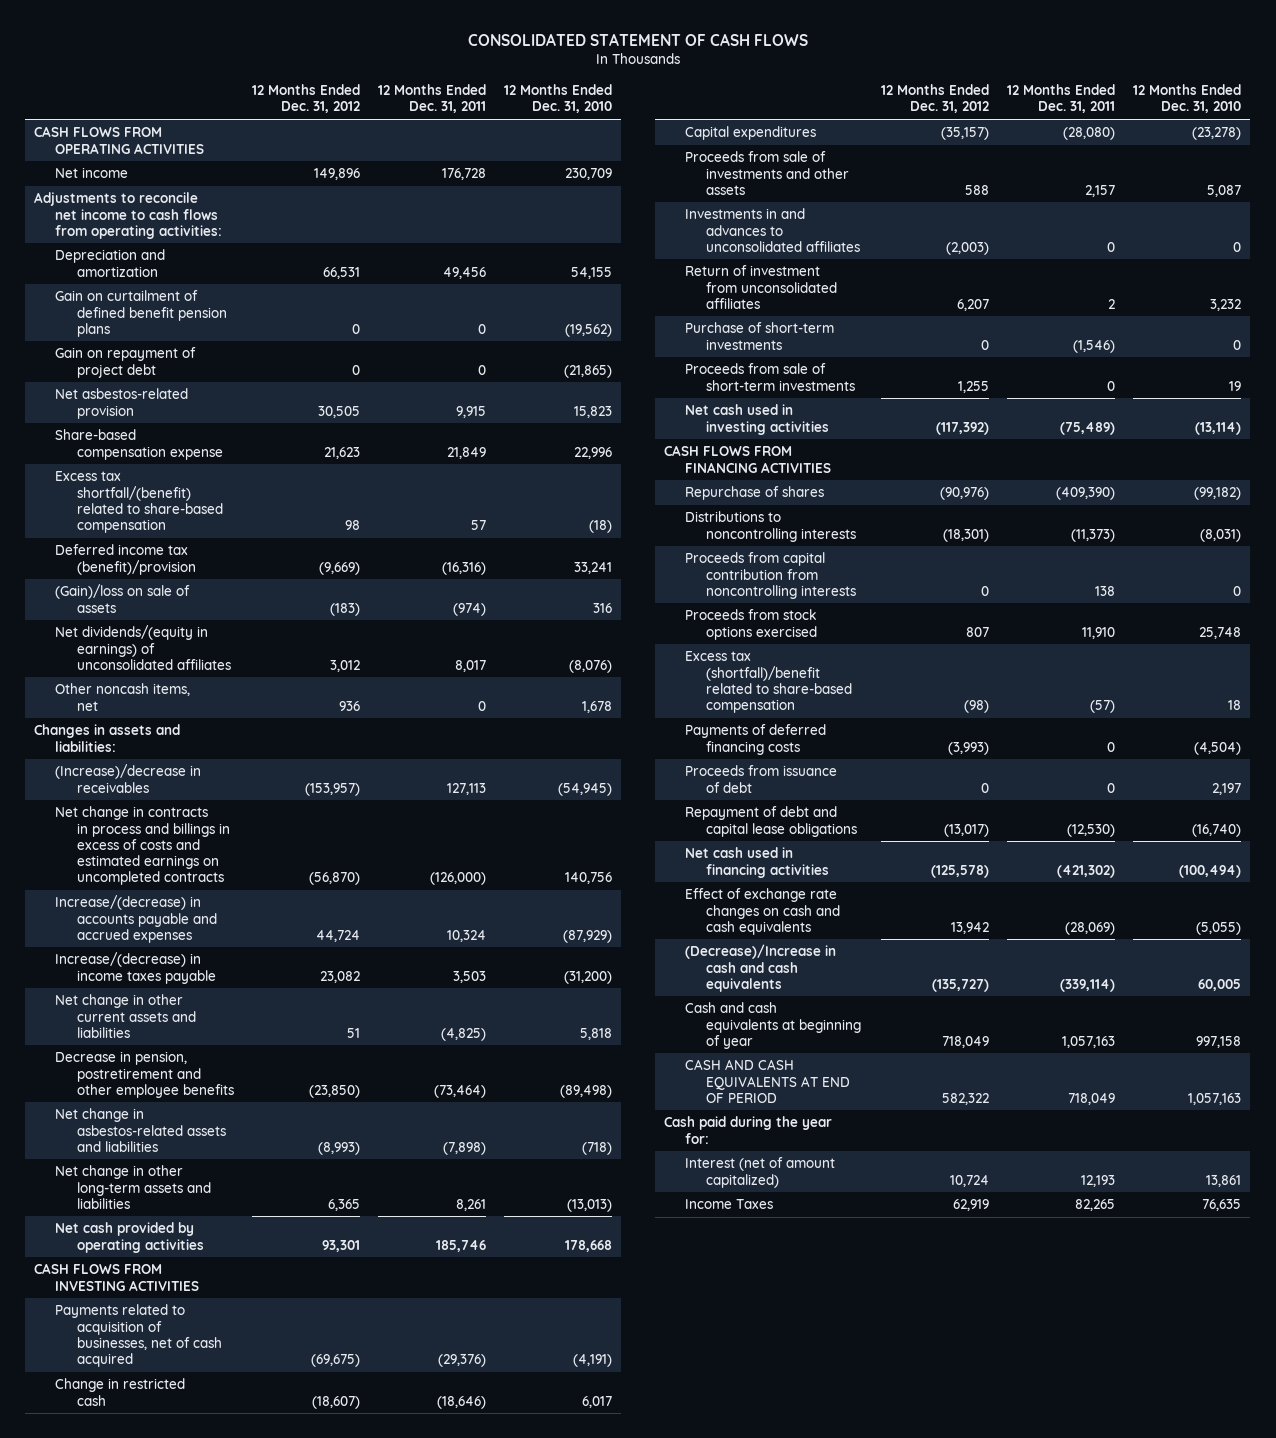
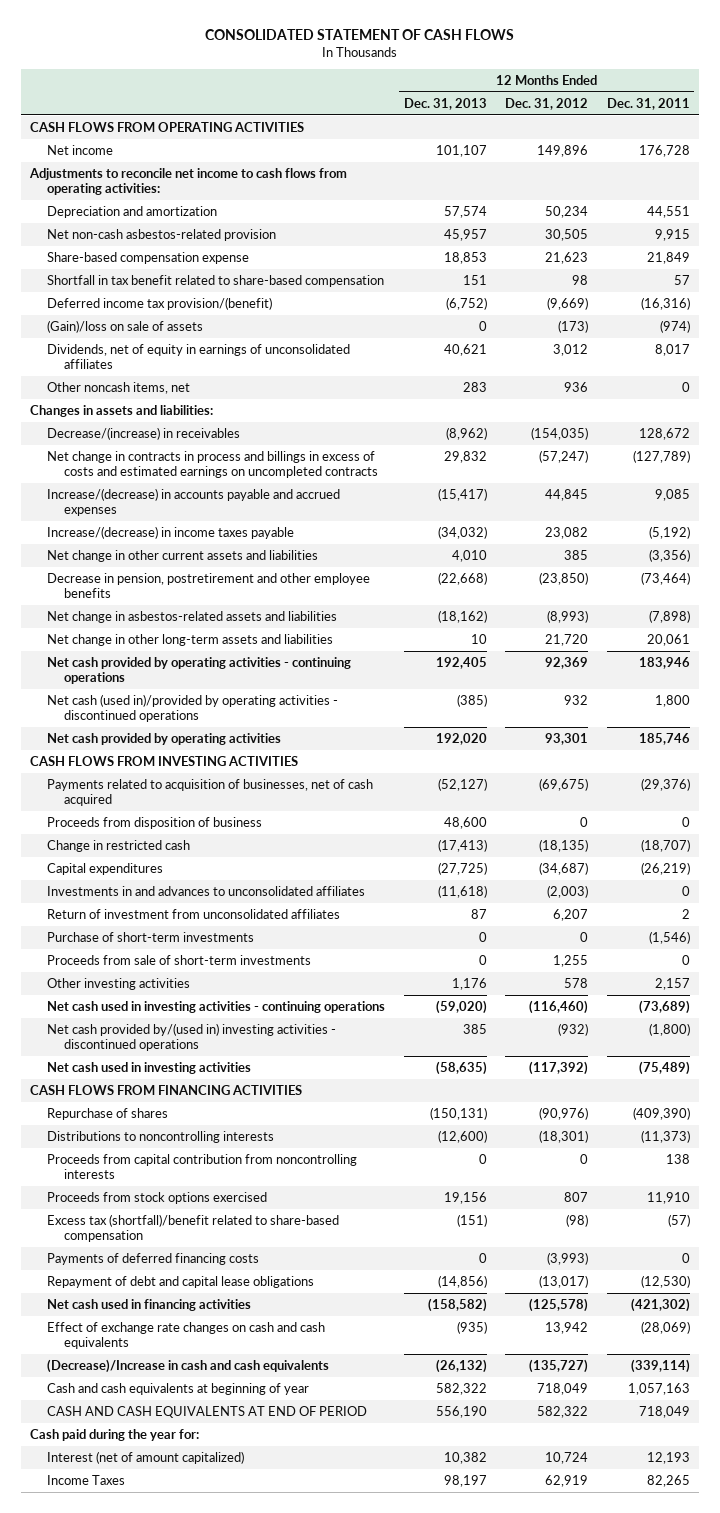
[503,84,612,114] 12 Months Ended Dec. 31, 2010 -> none
none -> [403,97,487,110] Dec. 31, 2013
[55,290,227,337] Gain on curtailment of defined benefit pension plans -> none
[55,347,197,378] Gain on repayment of project debt -> none
[322,266,360,279] 66,531 -> [545,205,589,218] 50,234
[442,266,486,279] 49,456 -> [646,205,690,218] 44,551
[55,388,189,419] Net asbestos-related provision -> [47,228,277,241] Net non-cash asbestos-related provision
[55,471,223,533] Excess tax shortfall/(benefit) related to share-based compensation -> [47,274,385,287] Shortfall in tax benefit related to share-based compensation
[55,544,196,575] Deferred income tax (benefit)/provision -> [47,296,273,310] Deferred income tax provision/(benefit)
[329,602,360,616] (183) -> [558,319,589,333] (173)
[55,625,231,670] Net dividends/(equity in earnings) of unconsolidated affiliates -> [47,343,351,370] Dividends, net of equity in earnings of unconsolidated affiliates
[55,764,202,793] (Increase)/decrease in receivables -> [47,426,241,440] Decrease/(increase) in receivables
[304,782,360,796] (153,957) -> [531,426,589,440] (154,035)
[446,782,486,795] 127,113 -> [638,427,690,440] 128,672
[308,871,360,885] (56,870) -> [539,449,589,463] (57,247)
[429,871,486,885] (126,000) -> [632,449,690,463] (127,789)
[315,929,360,942] 44,724 -> [545,488,589,501] 44,845
[446,929,486,942] 10,324 -> [654,488,690,501] 9,085
[452,970,486,983] 3,503 -> [648,525,690,539] (5,192)
[346,1027,360,1038] 51 -> [564,549,589,560] 385
[440,1027,486,1041] (4,825) -> [648,548,690,562] (3,356)
[327,1198,360,1211] 6,365 -> [545,633,589,646] 21,720
[455,1198,486,1211] 8,261 -> [646,633,690,646] 20,061
none -> [47,656,352,685] Net cash provided by operating activities - continuing operations
none -> [47,693,339,723] Net cash (used in)/provided by operating activities - discontinued operations
[684,151,849,195] Proceeds from sale of investments and other assets -> none
none -> [47,816,263,829] Proceeds from disposition of business
[311,1395,360,1409] (18,607) -> [539,838,589,852] (18,135)
[436,1395,486,1409] (18,646) -> [640,838,690,852] (18,707)
[941,127,990,141] (35,157) -> [539,861,589,875] (34,687)
[1063,127,1116,141] (28,080) -> [640,861,690,875] (26,219)
none -> [47,977,191,990] Other investing activities
none -> [47,1000,386,1013] Net cash used in investing activities - continuing operations
none -> [47,1022,337,1052] Net cash provided by/(used in) investing activities - discontinued operations
[684,765,837,793] Proceeds from issuance of debt -> none

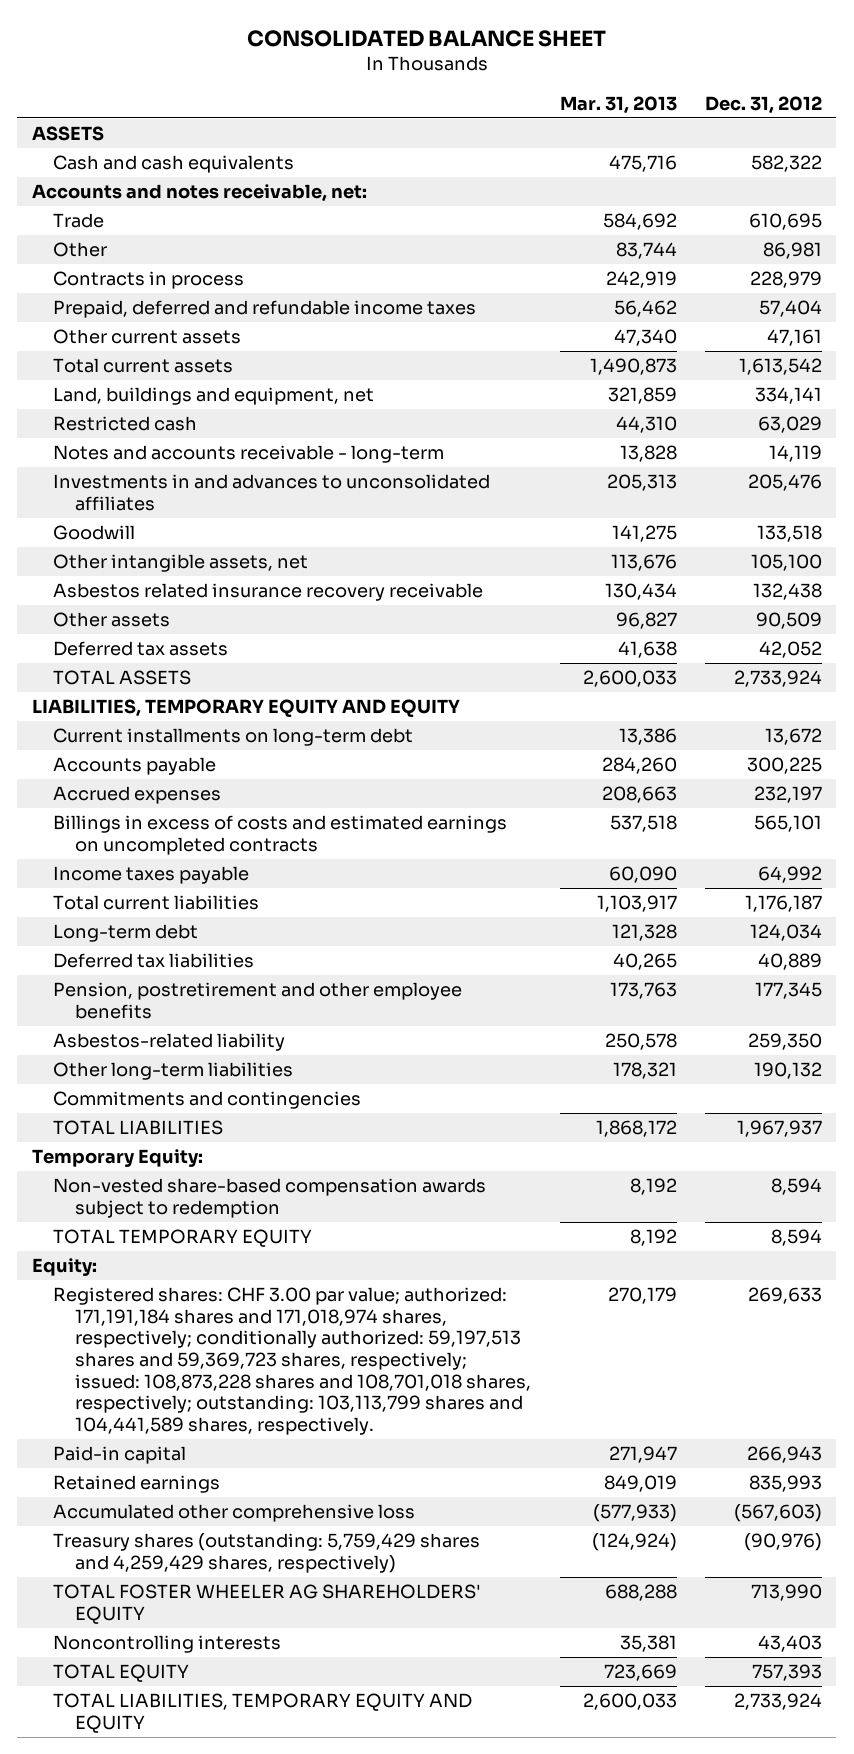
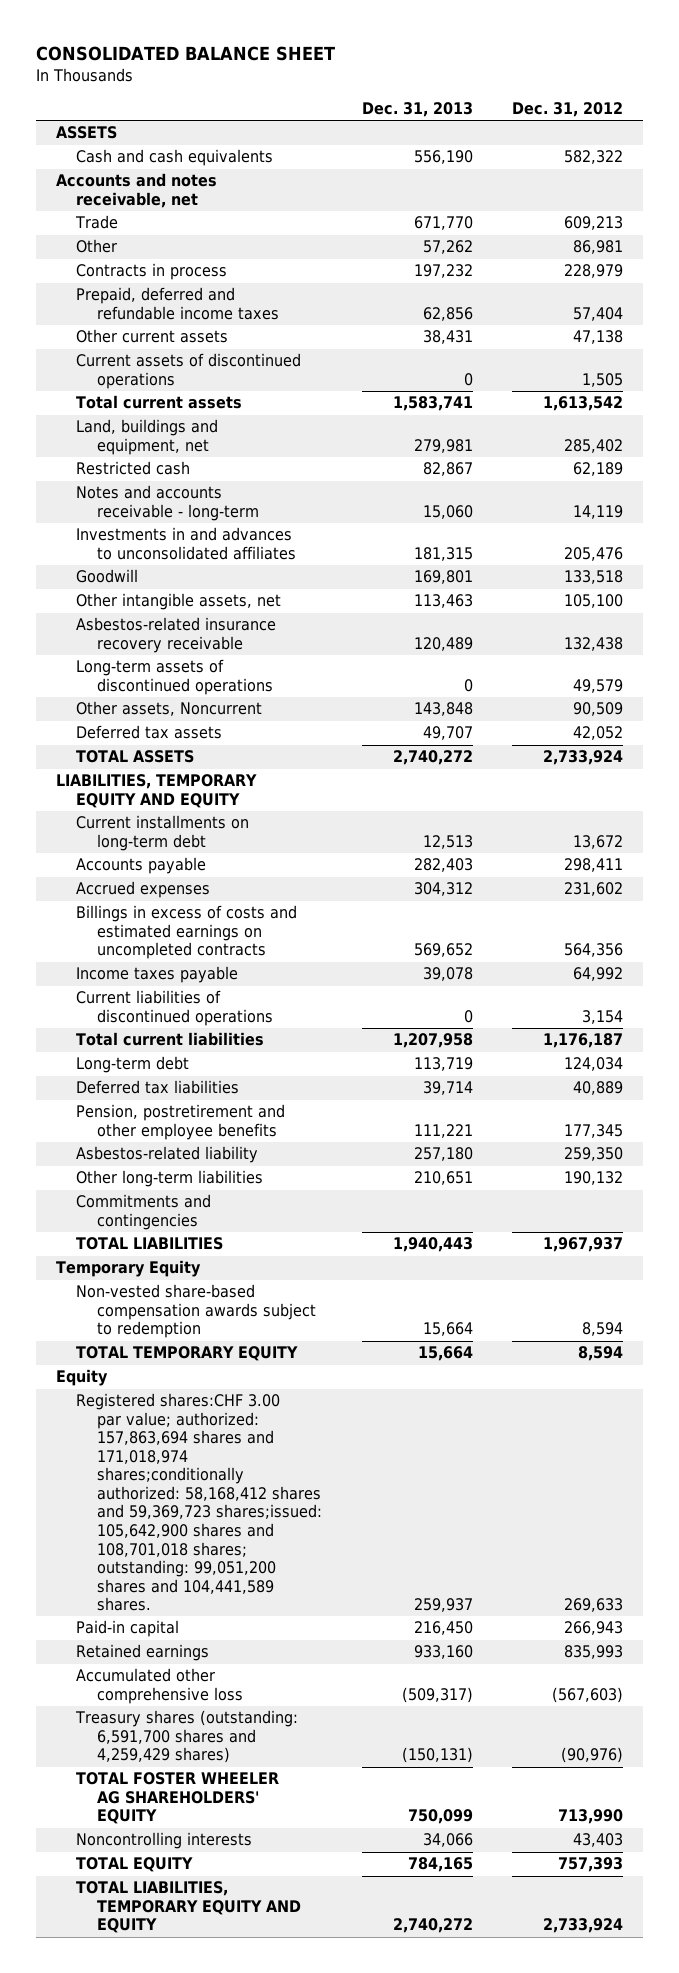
[559,95,677,114] Mar. 31, 2013 -> none
none -> [361,101,473,117] Dec. 31, 2013
[31,184,367,203] Accounts and notes receivable, net: -> [55,173,217,208] Accounts and notes receivable, net
[749,213,823,231] 610,695 -> [563,216,623,231] 609,213
[767,329,823,347] 47,161 -> [572,330,623,345] 47,138
none -> [76,353,302,389] Current assets of discontinued operations
[755,387,823,405] 334,141 -> [563,438,623,453] 285,402
[758,416,823,434] 63,029 -> [572,462,623,477] 62,189
[53,583,484,602] Asbestos related insurance recovery receivable -> [76,617,277,653] Asbestos-related insurance recovery receivable
none -> [76,659,274,695] Long-term assets of discontinued operations
[53,612,171,628] Other assets -> [76,701,263,717] Other assets, Noncurrent
[747,757,823,775] 300,225 -> [563,858,623,873] 298,411
[754,786,823,804] 232,197 -> [563,882,623,897] 231,602
[754,815,823,833] 565,101 -> [563,943,623,958] 564,356
none -> [76,990,274,1026] Current liabilities of discontinued operations
[31,1149,203,1168] Temporary Equity: -> [55,1260,201,1278] Temporary Equity
[31,1258,97,1277] Equity: -> [55,1369,108,1387] Equity
[53,1287,531,1435] Registered shares: CHF 3.00 par value; authorized: 171,191,184 shares and 171,018,974 shares, respectively; conditionally authorized: 59,197,513 shares and 59,369,723 shares, respectively; issued: 108,873,228 shares and 108,701,018 shares, respectively; outstanding: 103,113,799 shares and 104,441,589 shares, respectively. -> [76,1393,323,1612] Registered shares:CHF 3.00 par value; authorized: 157,863,694 shares and 171,018,974 shares;conditionally authorized: 58,168,412 shares and 59,369,723 shares;issued: 105,642,900 shares and 108,701,018 shares; outstanding: 99,051,200 shares and 104,441,589 shares.
[53,1533,481,1573] Treasury shares (outstanding: 5,759,429 shares and 4,259,429 shares, respectively) -> [75,1710,299,1764] Treasury shares (outstanding: 6,591,700 shares and 4,259,429 shares)

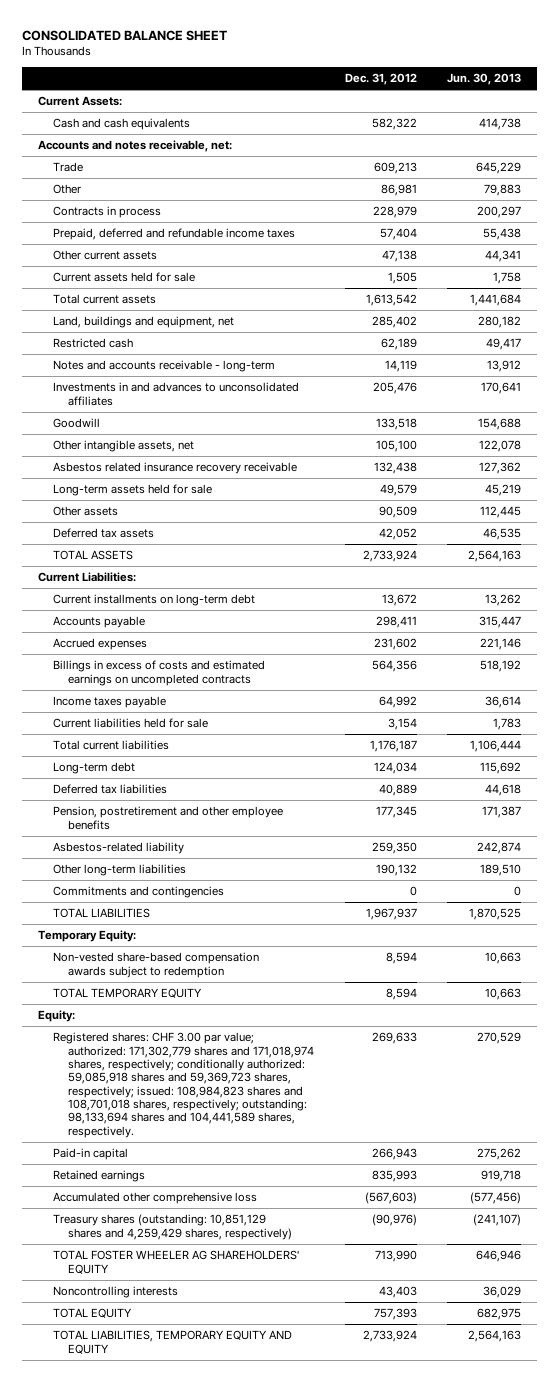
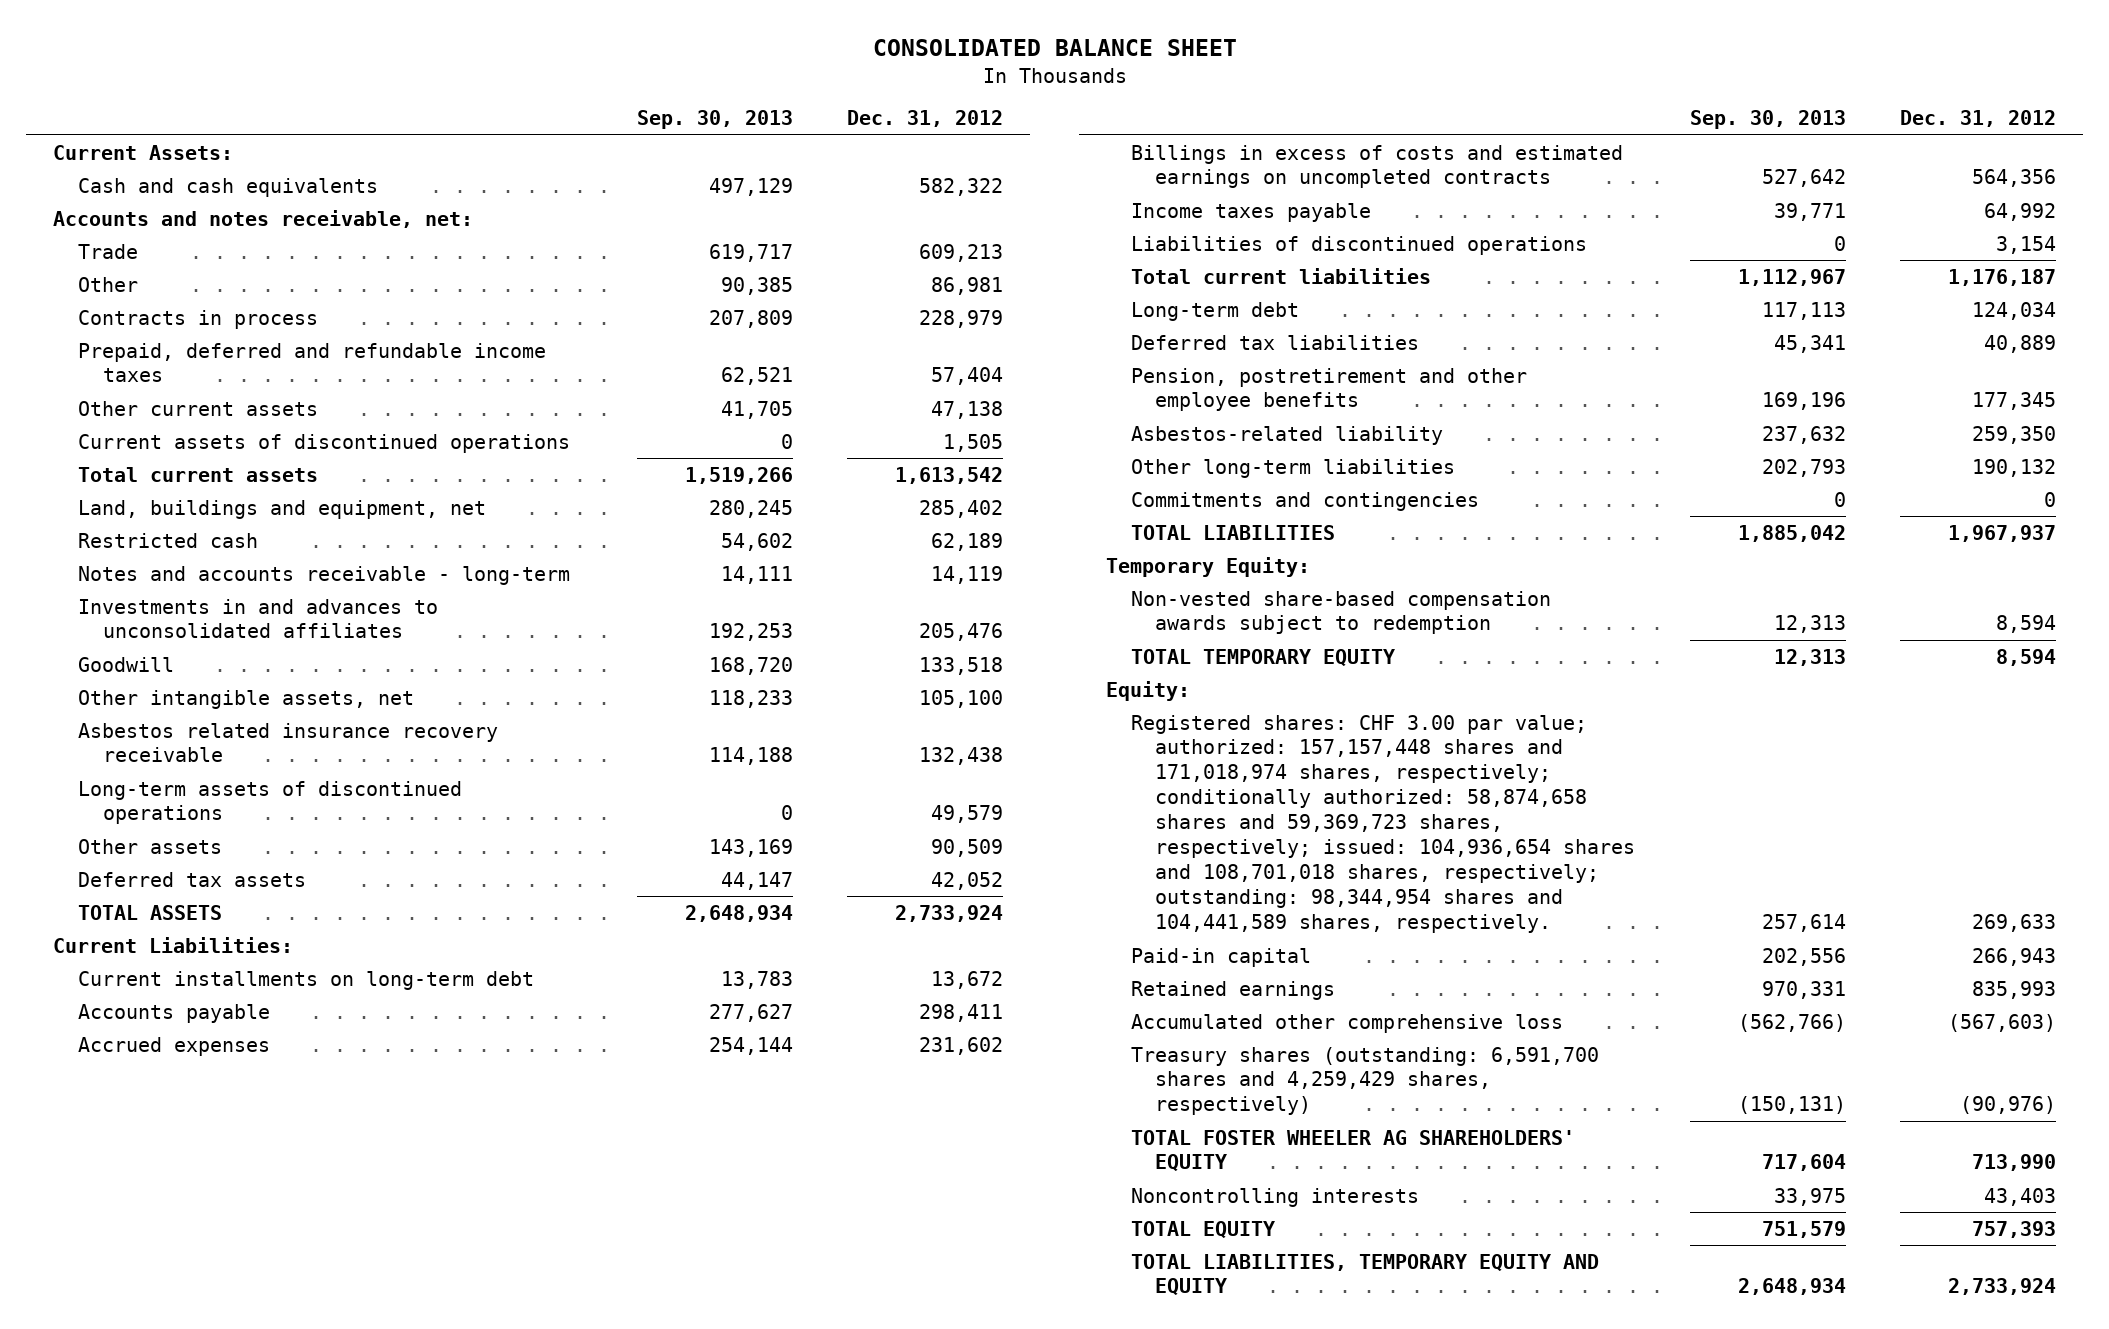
[447,72,522,85] Jun. 30, 2013 -> none
none -> [637,110,794,130] Sep. 30, 2013
[52,272,195,283] Current assets held for sale -> [78,433,571,453] Current assets of discontinued operations
[52,484,212,497] Long-term assets held for sale -> [78,780,463,825] Long-term assets of discontinued operations
[52,718,208,729] Current liabilities held for sale -> [1130,235,1587,255] Liabilities of discontinued operations
[52,1032,315,1138] Registered shares: CHF 3.00 par value; authorized: 171,302,779 shares and 171,018,974 shares, respectively; conditionally authorized: 59,085,918 shares and 59,369,723 shares, respectively; issued: 108,984,823 shares and 108,701,018 shares, respectively; outstanding: 98,133,694 shares and 104,441,589 shares, respectively. -> [1130,714,1636,934] Registered shares: CHF 3.00 par value; authorized: 157,157,448 shares and 171,018,974 shares, respectively; conditionally authorized: 58,874,658 shares and 59,369,723 shares, respectively; issued: 104,936,654 shares and 108,701,018 shares, respectively; outstanding: 98,344,954 shares and 104,441,589 shares, respectively.
[52,1214,293,1240] Treasury shares (outstanding: 10,851,129 shares and 4,259,429 shares, respectively) -> [1130,1046,1599,1116] Treasury shares (outstanding: 6,591,700 shares and 4,259,429 shares, respectively)

